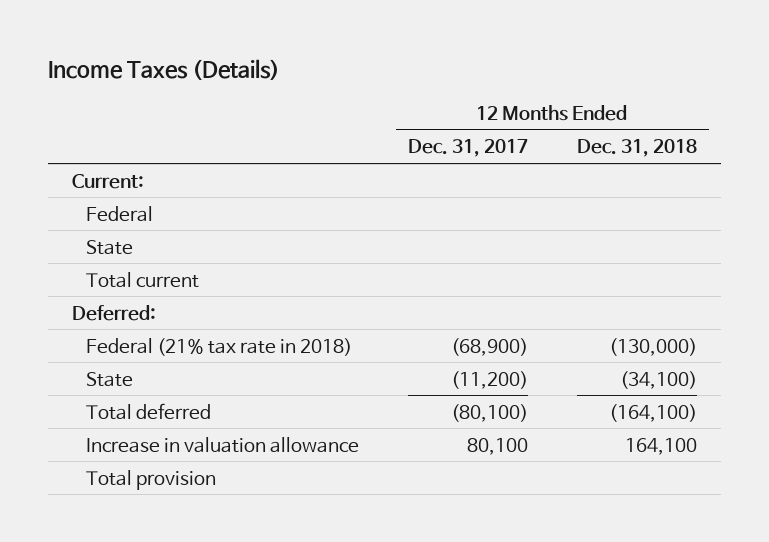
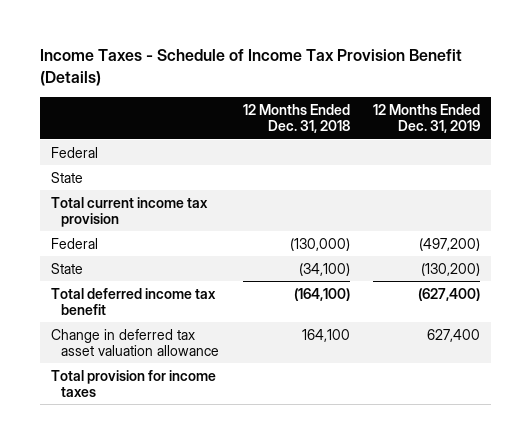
[47,59,280,81] Income Taxes (Details) -> [39,49,462,87] Income Taxes - Schedule of Income Tax Provision Benefit (Details)
[408,139,529,158] Dec. 31, 2017 -> none
none -> [372,103,480,134] 12 Months Ended Dec. 31, 2019
[72,173,145,189] Current: -> none
[72,304,157,321] Deferred: -> none
[86,271,200,288] Total current -> [51,196,209,228] Total current income tax provision
[86,337,353,356] Federal (21% tax rate in 2018) -> [51,237,99,249] Federal
[86,402,212,420] Total deferred -> [51,287,217,316] Total deferred income tax benefit
[86,436,360,453] Increase in valuation allowance -> [51,328,220,357] Change in deferred tax asset valuation allowance
[86,469,217,490] Total provision -> [51,369,217,398] Total provision for income taxes

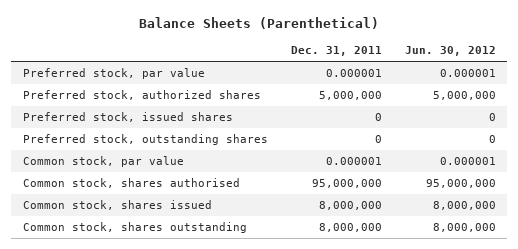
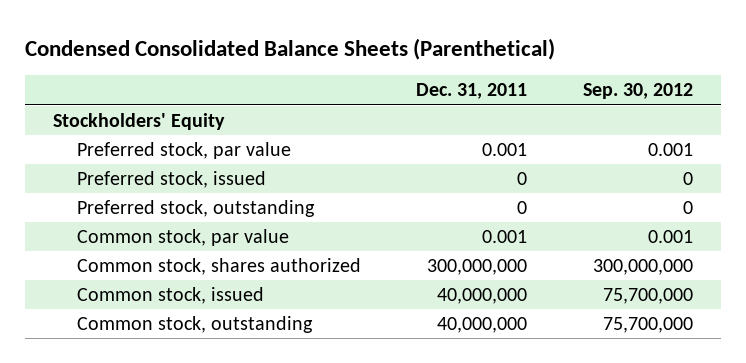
[139,17,380,30] Balance Sheets (Parenthetical) -> [25,37,556,60] Condensed Consolidated Balance Sheets (Parenthetical)
[404,46,496,57] Jun. 30, 2012 -> none
none -> [582,83,693,100] Sep. 30, 2012
[22,90,261,101] Preferred stock, authorized shares -> none
none -> [52,113,225,131] Stockholders' Equity
[325,69,382,78] 0.000001 -> [482,143,528,157] 0.001
[22,112,233,123] Preferred stock, issued shares -> [76,171,266,189] Preferred stock, issued
[22,134,268,146] Preferred stock, outstanding shares -> [76,200,315,218] Preferred stock, outstanding
[325,157,382,166] 0.000001 -> [482,230,528,244] 0.001
[22,178,240,189] Common stock, shares authorised -> [76,258,361,276] Common stock, shares authorized
[311,179,382,189] 95,000,000 -> [427,259,528,276] 300,000,000
[22,200,212,211] Common stock, shares issued -> [76,287,264,305] Common stock, issued
[318,201,382,211] 8,000,000 -> [437,288,528,305] 40,000,000
[22,222,247,234] Common stock, shares outstanding -> [76,316,313,334] Common stock, outstanding
[318,223,382,233] 8,000,000 -> [437,317,528,334] 40,000,000

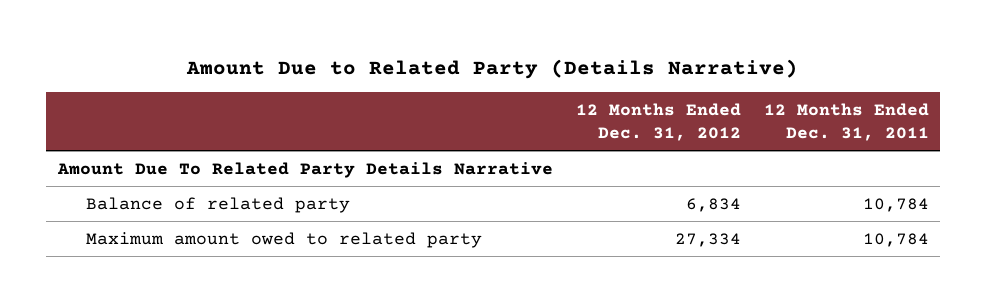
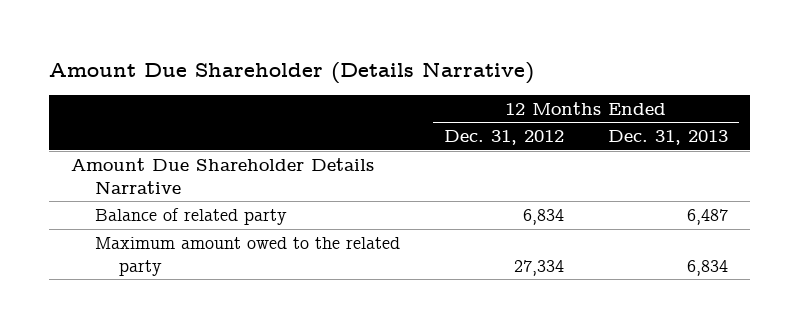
[186,59,799,80] Amount Due to Related Party (Details Narrative) -> [49,61,535,84] Amount Due Shareholder (Details Narrative)
[763,103,929,141] 12 Months Ended Dec. 31, 2011 -> none
none -> [608,130,729,146] Dec. 31, 2013
[56,161,553,178] Amount Due To Related Party Details Narrative -> [71,157,375,194] Amount Due Shareholder Details Narrative
[85,231,482,248] Maximum amount owed to related party -> [95,236,401,276] Maximum amount owed to the related party

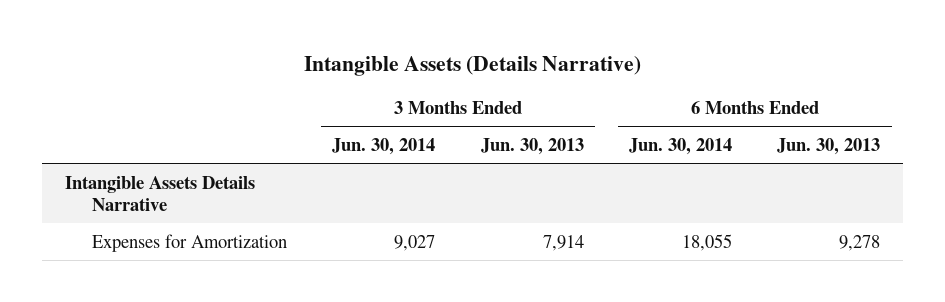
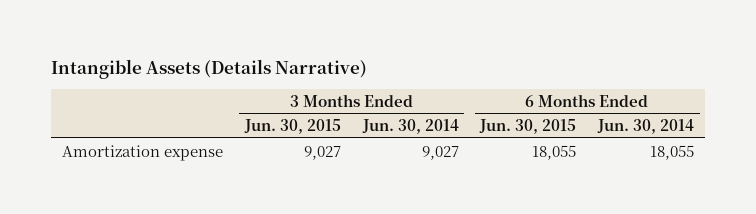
[480,138,584,156] Jun. 30, 2013 -> none
[777,138,881,156] Jun. 30, 2013 -> none
none -> [243,119,341,135] Jun. 30, 2015
none -> [479,119,577,135] Jun. 30, 2015
[64,175,255,211] Intangible Assets Details Narrative -> none
[91,233,287,252] Expenses for Amortization -> [62,144,224,161] Amortization expense

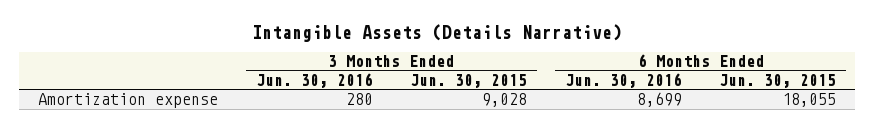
[361,119,459,135] Jun. 30, 2014 -> none
[597,119,695,135] Jun. 30, 2014 -> none
none -> [255,72,373,88] Jun. 30, 2016
none -> [564,72,682,88] Jun. 30, 2016
[303,145,341,160] 9,027 -> [482,93,528,108] 9,028

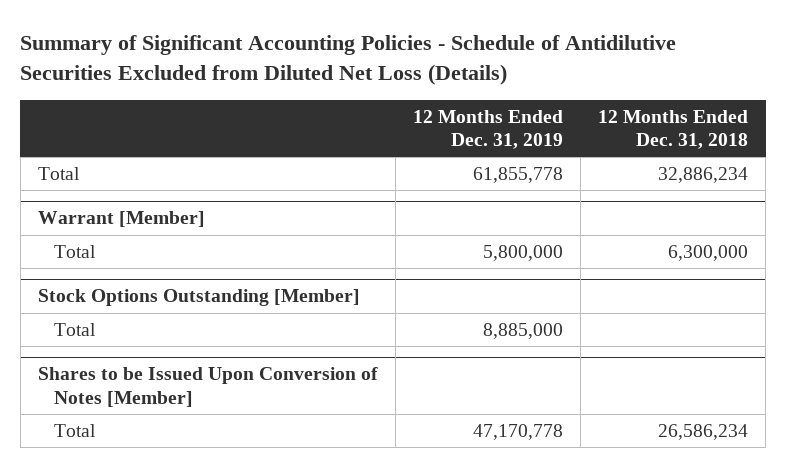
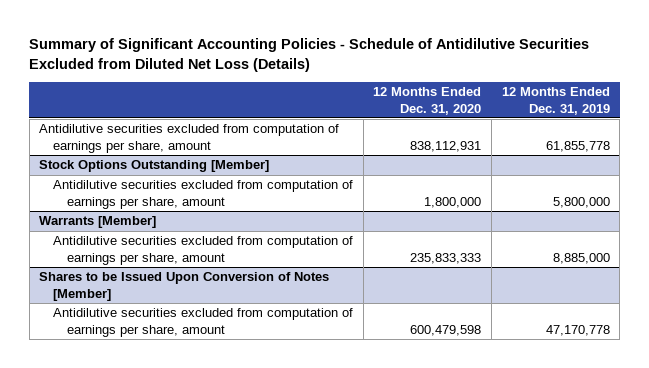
[598,109,749,149] 12 Months Ended Dec. 31, 2018 -> none
none -> [373,87,482,115] 12 Months Ended Dec. 31, 2020
[38,211,206,228] Warrant [Member] -> none
[53,244,96,258] Total -> none
[38,166,81,180] Total -> [39,124,340,153] Antidilutive securities excluded from computation of earnings per share, amount
none -> [53,180,354,209] Antidilutive securities excluded from computation of earnings per share, amount
none -> [39,216,157,229] Warrants [Member]
[53,322,96,336] Total -> [53,236,354,265] Antidilutive securities excluded from computation of earnings per share, amount
[53,423,96,437] Total -> [53,308,354,337] Antidilutive securities excluded from computation of earnings per share, amount

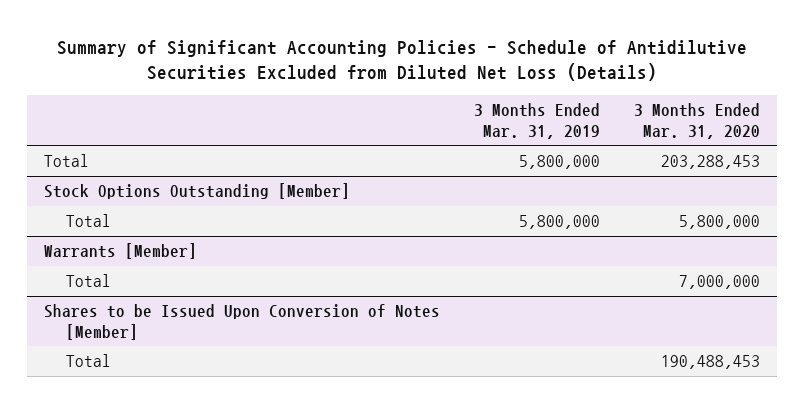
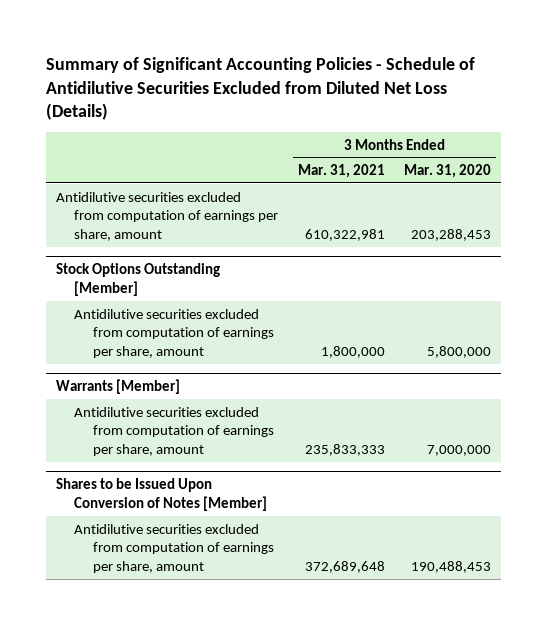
[473,103,600,139] 3 Months Ended Mar. 31, 2019 -> none
none -> [297,163,385,178] Mar. 31, 2021
[44,154,90,168] Total -> [56,191,279,242] Antidilutive securities excluded from computation of earnings per share, amount
[66,214,112,228] Total -> [74,308,274,359] Antidilutive securities excluded from computation of earnings per share, amount
[66,274,112,288] Total -> [74,406,274,457] Antidilutive securities excluded from computation of earnings per share, amount
[66,354,112,368] Total -> [74,523,274,574] Antidilutive securities excluded from computation of earnings per share, amount

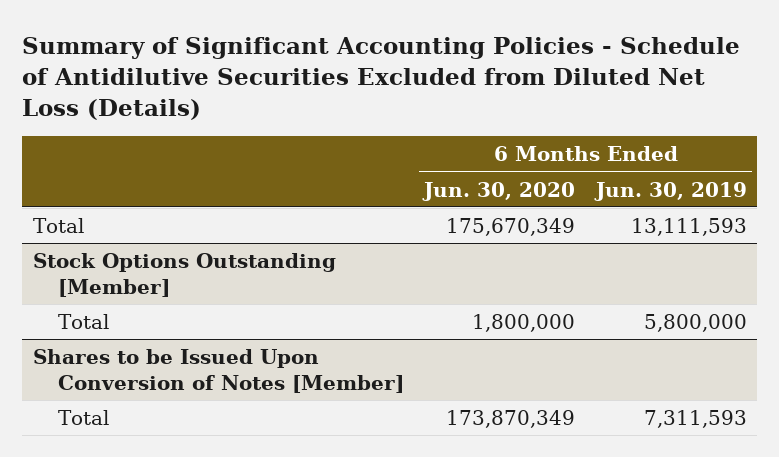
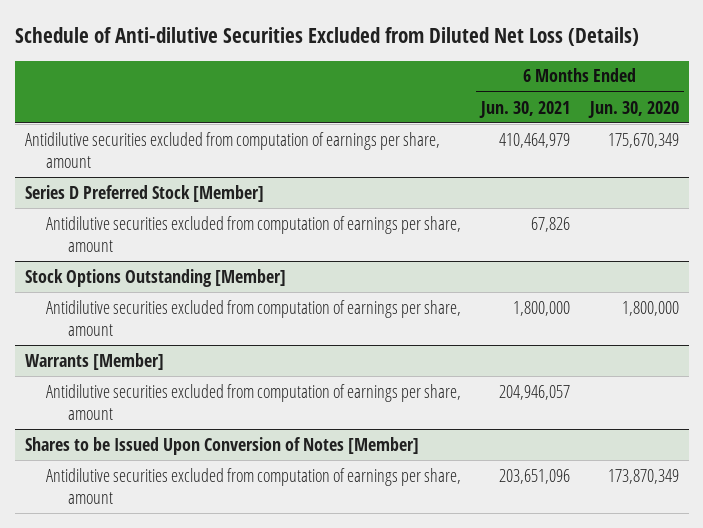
[22,36,741,121] Summary of Significant Accounting Policies - Schedule of Antidilutive Securities Excluded from Diluted Net Loss (Details) -> [14,26,639,46] Schedule of Anti-dilutive Securities Excluded from Diluted Net Loss (Details)
[593,181,747,201] Jun. 30, 2019 -> none
none -> [478,100,570,118] Jun. 30, 2021
[32,217,84,233] Total -> [24,131,440,168] Antidilutive securities excluded from computation of earnings per share, amount
none -> [24,184,264,202] Series D Preferred Stock [Member]
none -> [46,215,462,252] Antidilutive securities excluded from computation of earnings per share, amount
[58,313,110,329] Total -> [46,299,462,336] Antidilutive securities excluded from computation of earnings per share, amount
none -> [24,352,164,370] Warrants [Member]
none -> [46,383,462,420] Antidilutive securities excluded from computation of earnings per share, amount
[58,409,110,425] Total -> [46,467,462,504] Antidilutive securities excluded from computation of earnings per share, amount

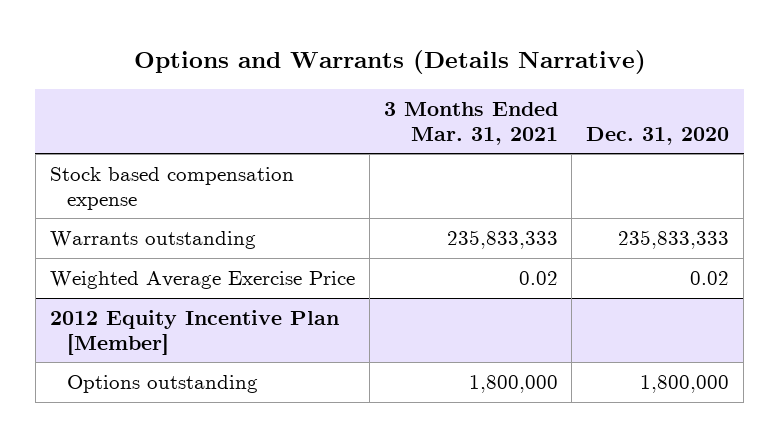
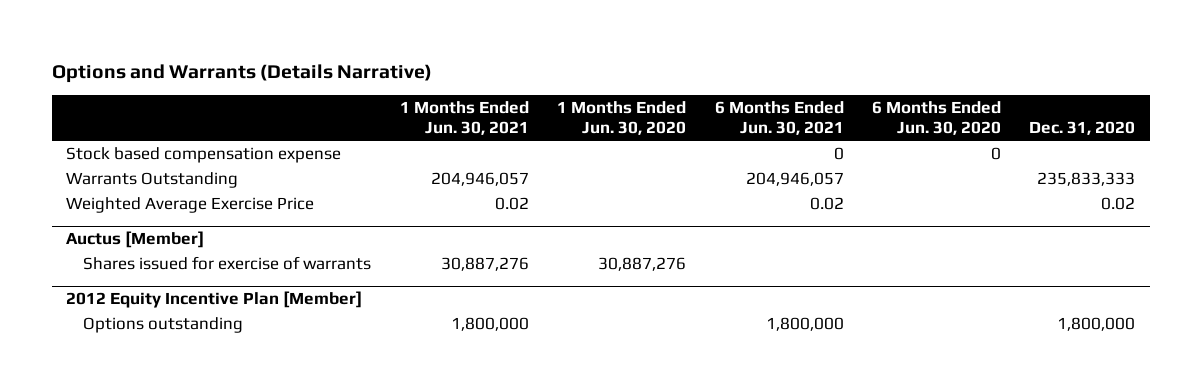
[383,102,558,145] 3 Months Ended Mar. 31, 2021 -> none
none -> [399,100,529,135] 1 Months Ended Jun. 30, 2021
none -> [557,100,687,135] 1 Months Ended Jun. 30, 2020
none -> [714,100,844,135] 6 Months Ended Jun. 30, 2021
none -> [872,100,1002,135] 6 Months Ended Jun. 30, 2020
[49,231,256,250] Warrants outstanding -> [65,172,238,189] Warrants Outstanding
none -> [65,231,204,249] Auctus [Member]
none -> [83,256,372,271] Shares issued for exercise of warrants

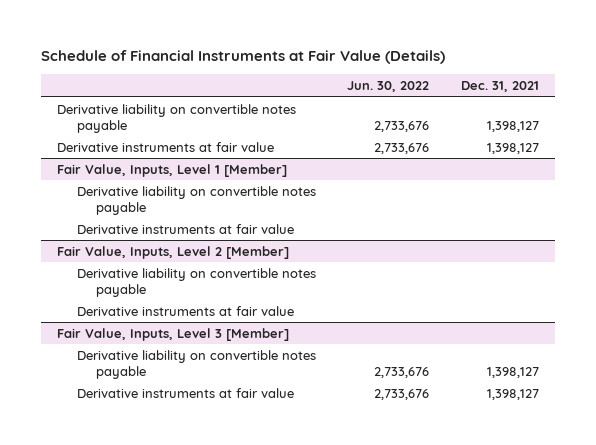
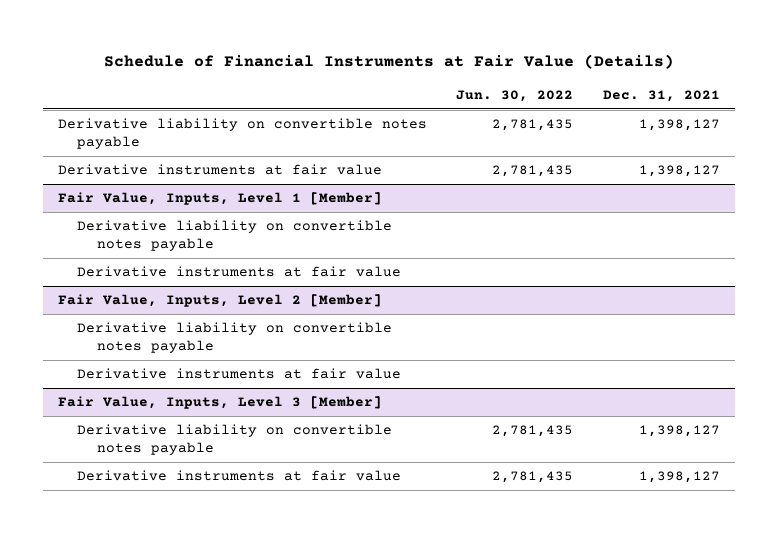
[374,120,430,132] 2,733,676 -> [492,119,574,132] 2,781,435
[374,142,430,154] 2,733,676 -> [492,165,574,178] 2,781,435
[374,366,430,378] 2,733,676 -> [492,425,574,438] 2,781,435
[374,388,430,400] 2,733,676 -> [492,471,574,484] 2,781,435

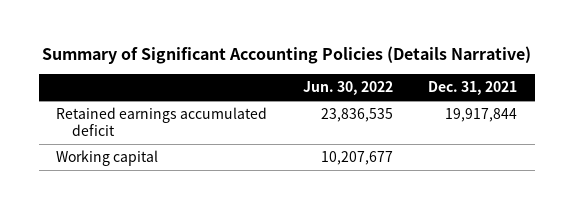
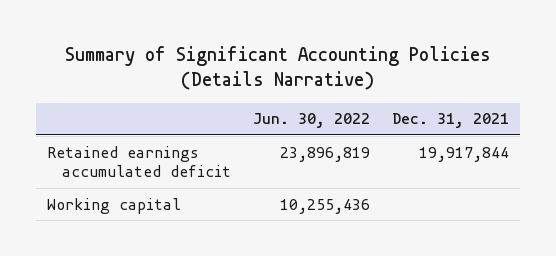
[320,107,393,122] 23,836,535 -> [280,146,371,162] 23,896,819
[320,150,393,165] 10,207,677 -> [280,198,371,214] 10,255,436

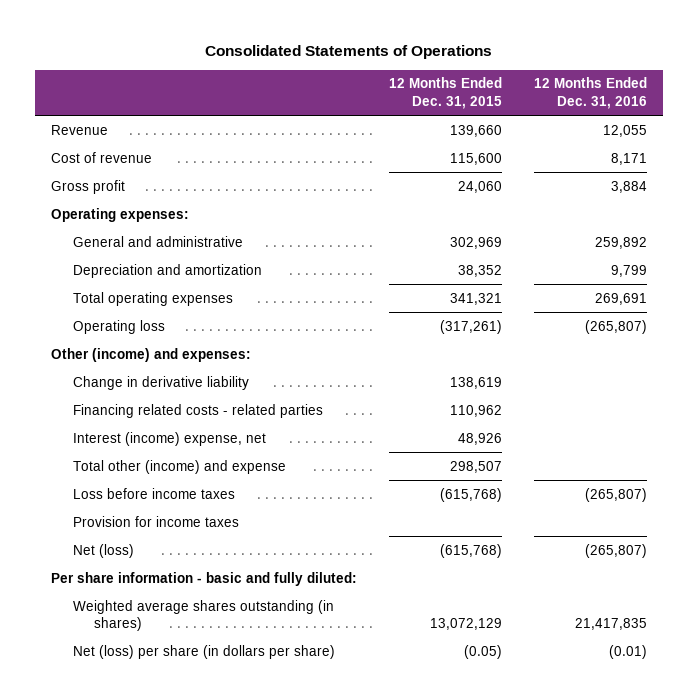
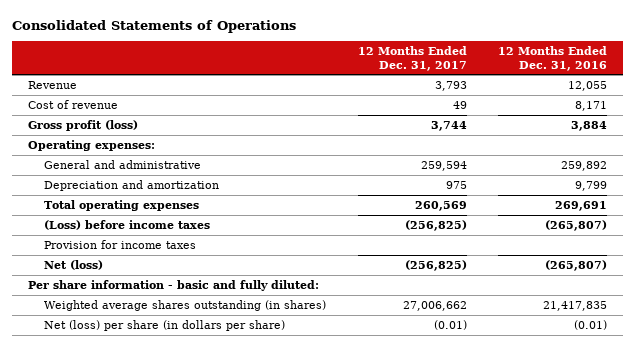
[389,77,503,109] 12 Months Ended Dec. 31, 2015 -> none
none -> [357,46,467,71] 12 Months Ended Dec. 31, 2017
[51,179,126,194] Gross profit -> [28,120,139,132] Gross profit (loss)
[72,319,165,334] Operating loss -> none
[51,347,252,362] Other (income) and expenses: -> none
[72,375,249,390] Change in derivative liability -> none
[72,403,323,418] Financing related costs - related parties -> none
[72,431,266,446] Interest (income) expense, net -> none
[72,459,286,474] Total other (income) and expense -> none
[72,487,235,499] Loss before income taxes -> [44,220,211,231] (Loss) before income taxes

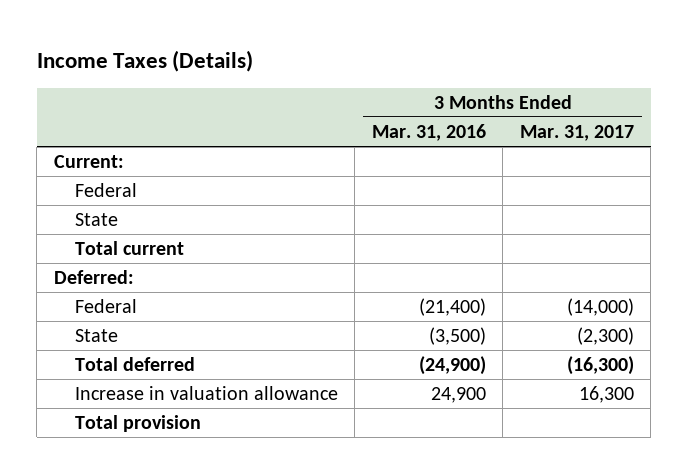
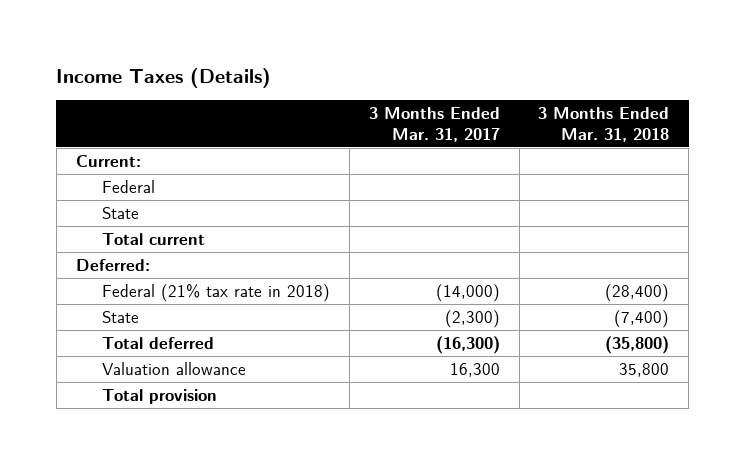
[371,124,486,142] Mar. 31, 2016 -> none
none -> [538,106,670,142] 3 Months Ended Mar. 31, 2018
[74,299,137,314] Federal -> [101,284,330,303] Federal (21% tax rate in 2018)
[74,386,338,401] Increase in valuation allowance -> [101,362,246,376] Valuation allowance

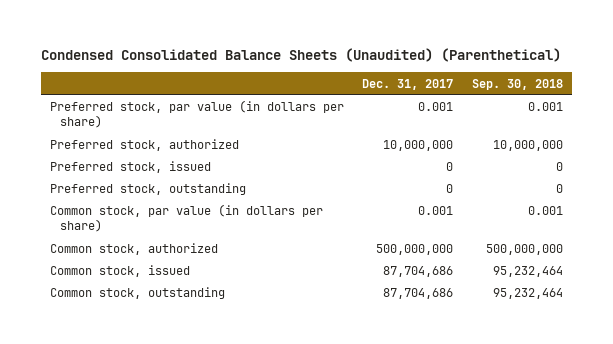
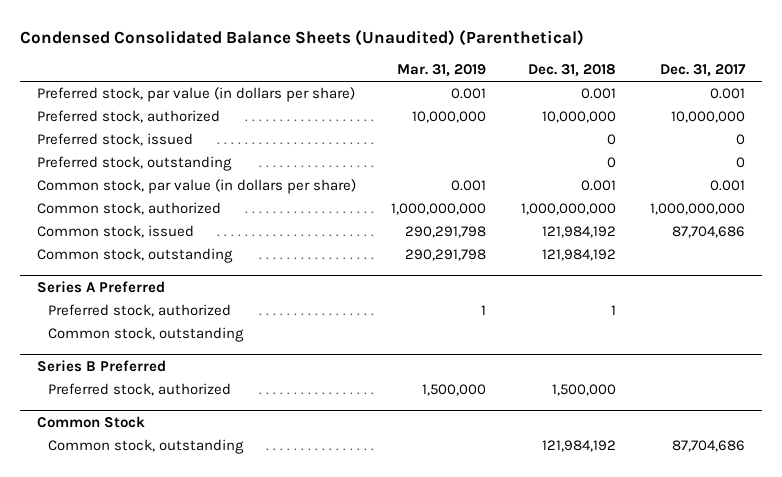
[471,78,563,90] Sep. 30, 2018 -> none
none -> [396,64,486,78] Mar. 31, 2019
none -> [527,64,616,78] Dec. 31, 2018
[376,243,454,255] 500,000,000 -> [650,203,746,216] 1,000,000,000
none -> [37,248,234,264] Common stock, outstanding
none -> [37,280,166,293] Series A Preferred
none -> [48,304,232,318] Preferred stock, authorized
none -> [48,327,245,343] Common stock, outstanding
none -> [37,359,167,372] Series B Preferred
none -> [48,383,232,397] Preferred stock, authorized
none -> [37,415,146,428] Common Stock

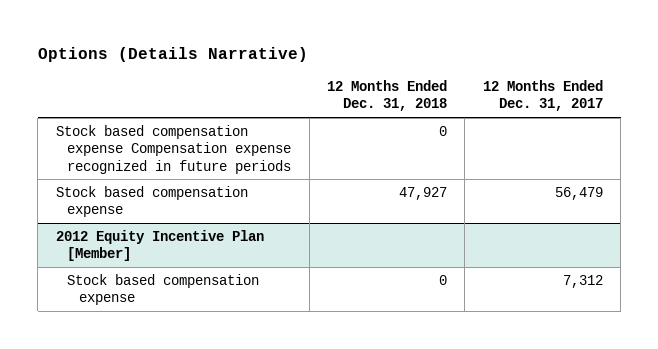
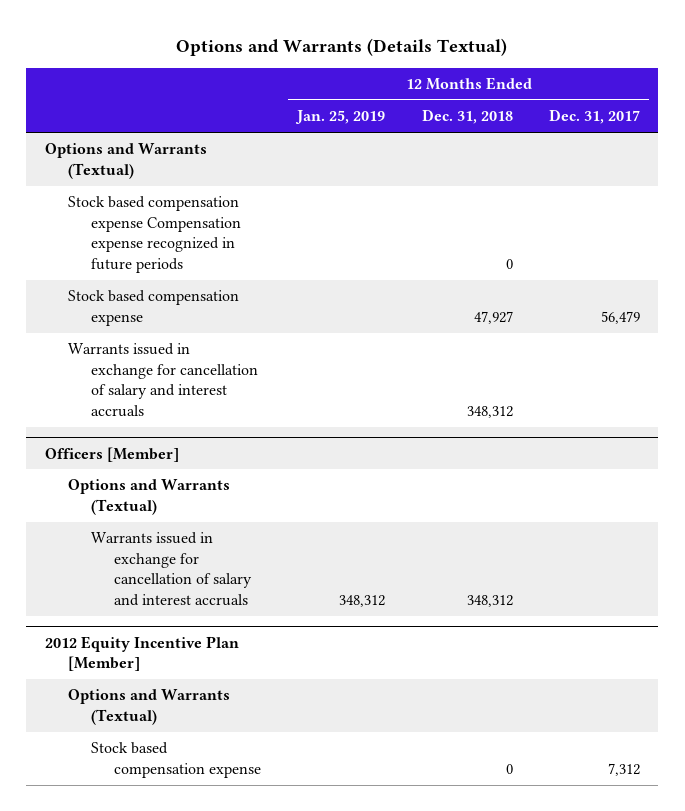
[37,47,308,63] Options (Details Narrative) -> [176,37,508,56] Options and Warrants (Details Textual)
none -> [295,110,386,125] Jan. 25, 2019
none -> [44,143,207,179] Options and Warrants (Textual)
none -> [67,343,259,417] Warrants issued in exchange for cancellation of salary and interest accruals
none -> [44,446,179,462] Officers [Member]
none -> [67,479,230,515] Options and Warrants (Textual)
none -> [91,532,253,606] Warrants issued in exchange for cancellation of salary and interest accruals
none -> [67,689,230,725] Options and Warrants (Textual)

